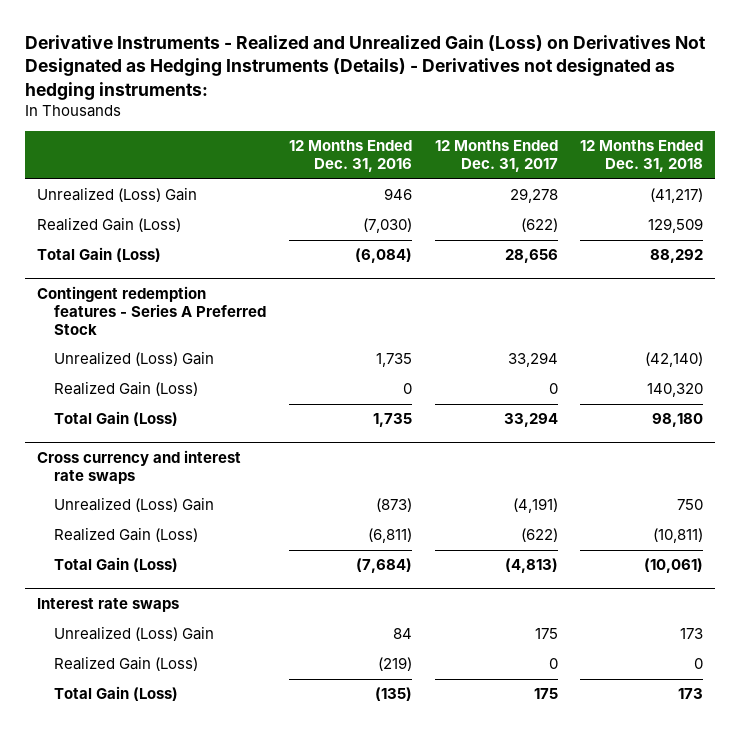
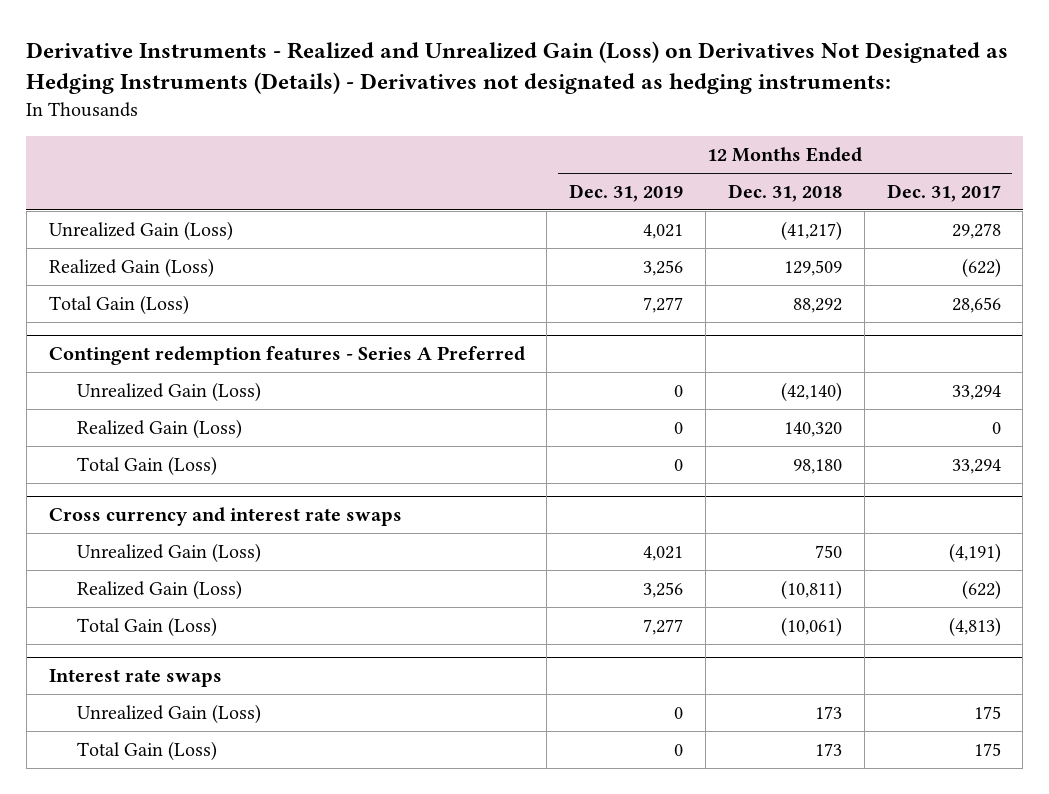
[288,140,412,173] 12 Months Ended Dec. 31, 2016 -> none
none -> [569,184,684,203] Dec. 31, 2019
[36,187,197,203] Unrealized (Loss) Gain -> [48,220,233,241] Unrealized Gain (Loss)
[36,286,267,335] Contingent redemption features - Series A Preferred Stock -> [48,345,525,365] Contingent redemption features - Series A Preferred
[54,351,215,367] Unrealized (Loss) Gain -> [76,381,261,402] Unrealized Gain (Loss)
[54,497,215,513] Unrealized (Loss) Gain -> [76,542,261,563] Unrealized Gain (Loss)
[54,656,199,672] Realized Gain (Loss) -> none
[54,626,215,642] Unrealized (Loss) Gain -> [76,703,261,724] Unrealized Gain (Loss)

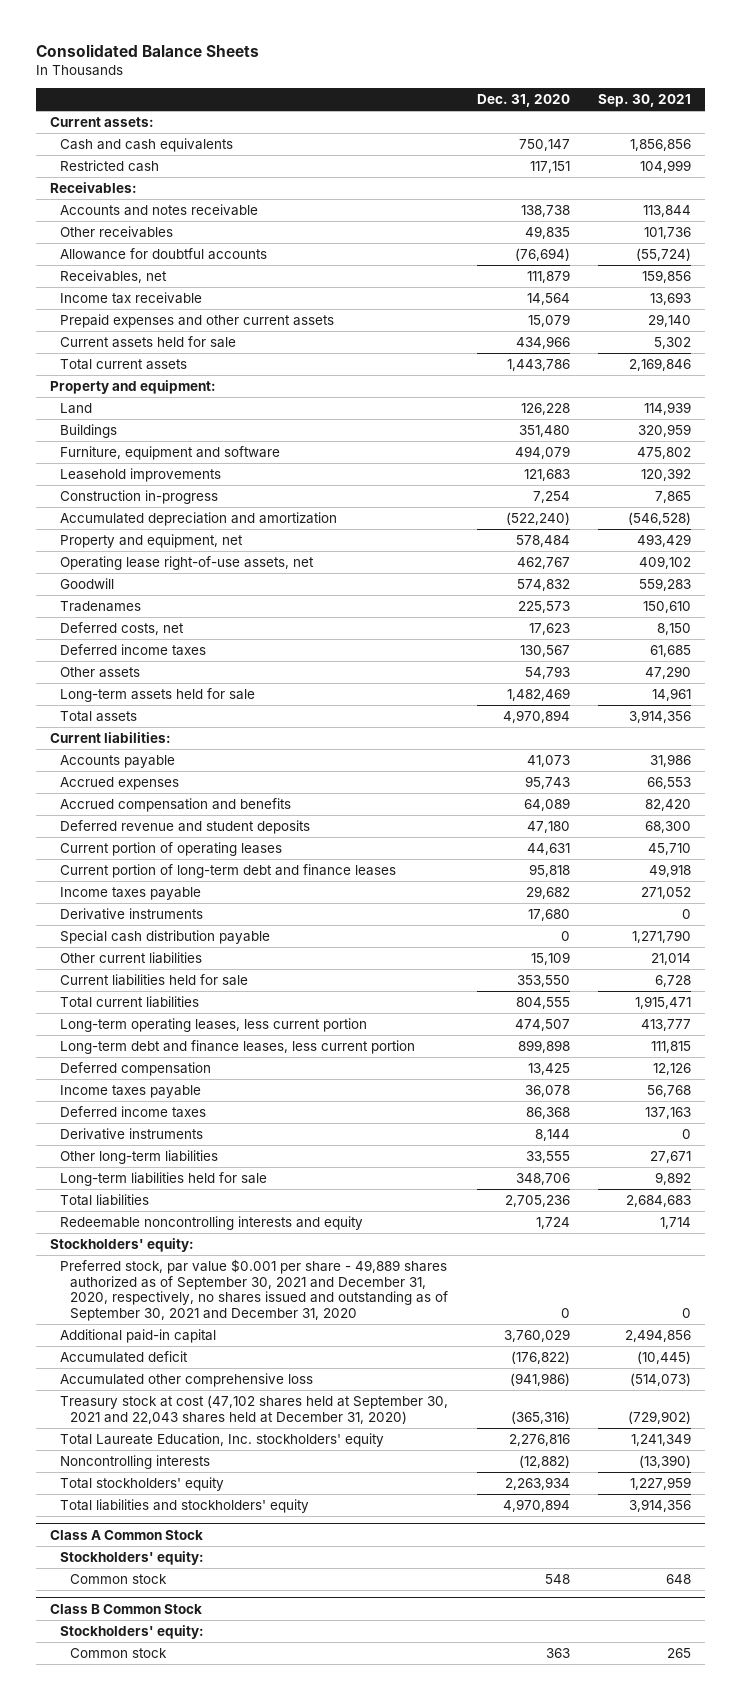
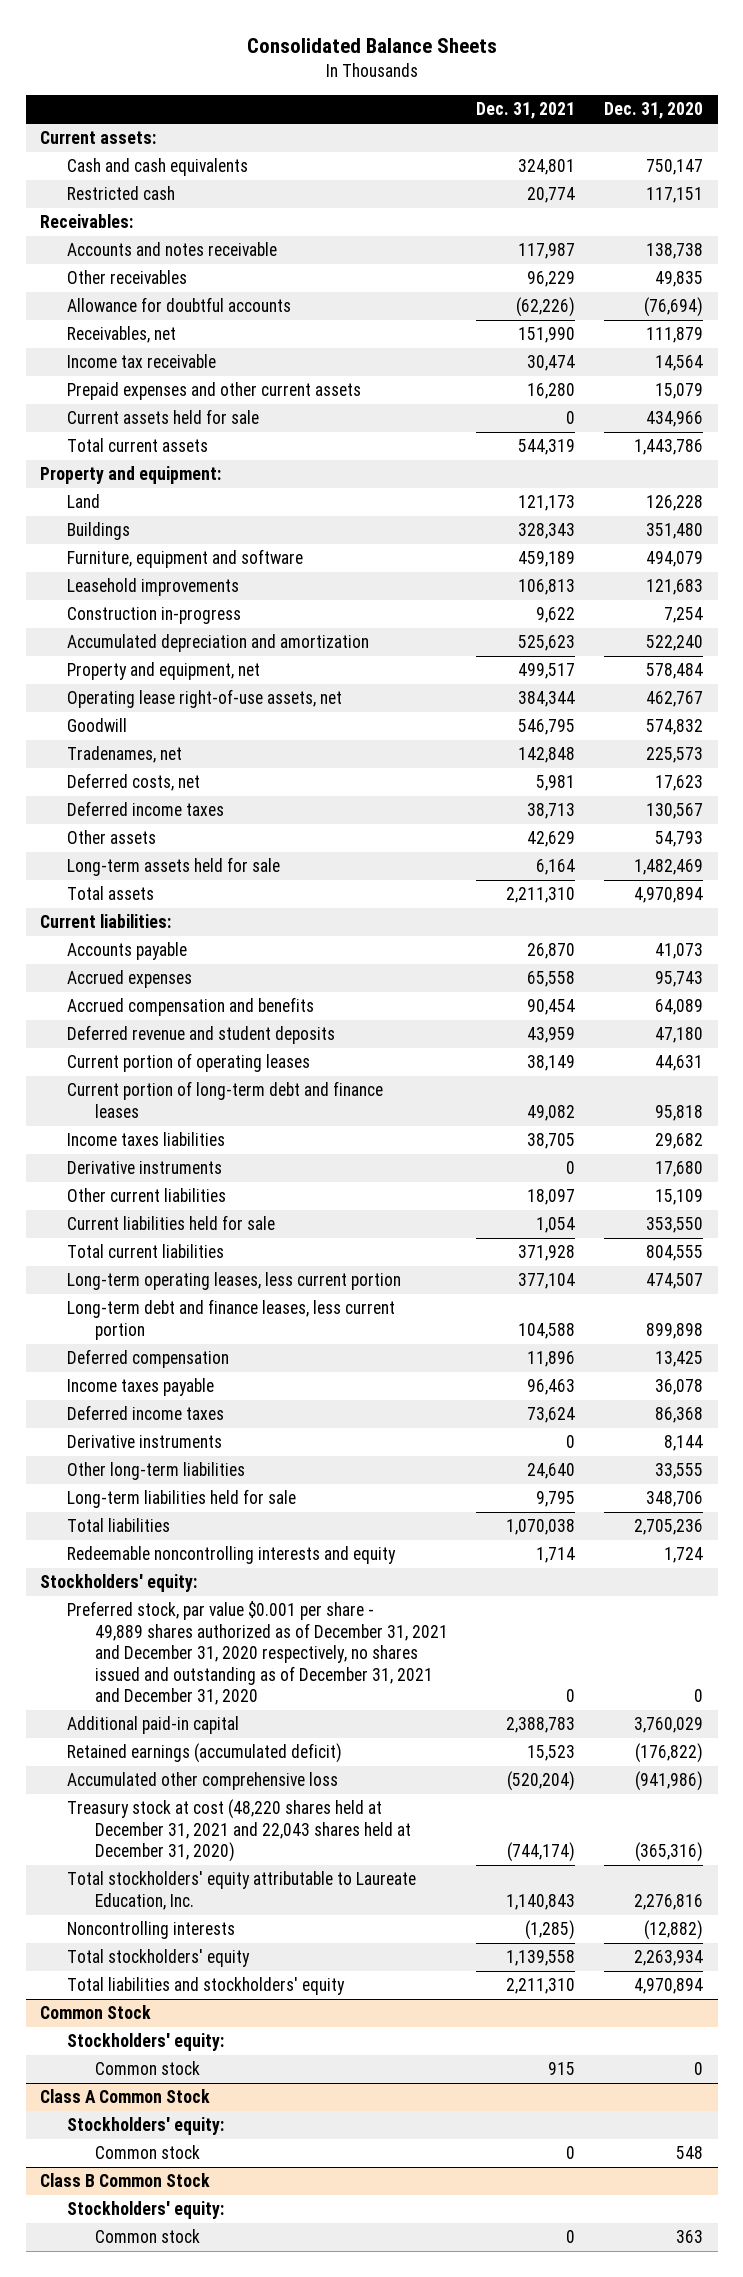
[598,93,692,107] Sep. 30, 2021 -> none
none -> [476,102,576,120] Dec. 31, 2021
[505,511,570,525] (522,240) -> [646,635,704,652] 522,240
[60,600,142,612] Tradenames -> [67,746,183,764] Tradenames, net
[60,886,202,900] Income taxes payable -> [67,1132,226,1147] Income taxes liabilities
[60,929,271,944] Special cash distribution payable -> none
[60,1258,449,1321] Preferred stock, par value $0.001 per share - 49,889 shares authorized as of September 30, 2021 and December 31, 2020, respectively, no shares issued and outstanding as of September 30, 2021 and December 31, 2020 -> [67,1601,448,1706] Preferred stock, par value $0.001 per share - 49,889 shares authorized as of December 31, 2021 and December 31, 2020 respectively, no shares issued and outstanding as of December 31, 2021 and December 31, 2020
[60,1350,189,1363] Accumulated deficit -> [67,1743,343,1764] Retained earnings (accumulated deficit)
[60,1394,449,1424] Treasury stock at cost (47,102 shares held at September 30, 2021 and 22,043 shares held at December 31, 2020) -> [67,1799,411,1863] Treasury stock at cost (48,220 shares held at December 31, 2021 and 22,043 shares held at December 31, 2020)
[60,1432,385,1447] Total Laureate Education, Inc. stockholders' equity -> [67,1871,417,1910] Total stockholders' equity attributable to Laureate Education, Inc.
none -> [40,2005,152,2020] Common Stock
none -> [67,2033,225,2052] Stockholders' equity:
none -> [94,2061,200,2076] Common stock

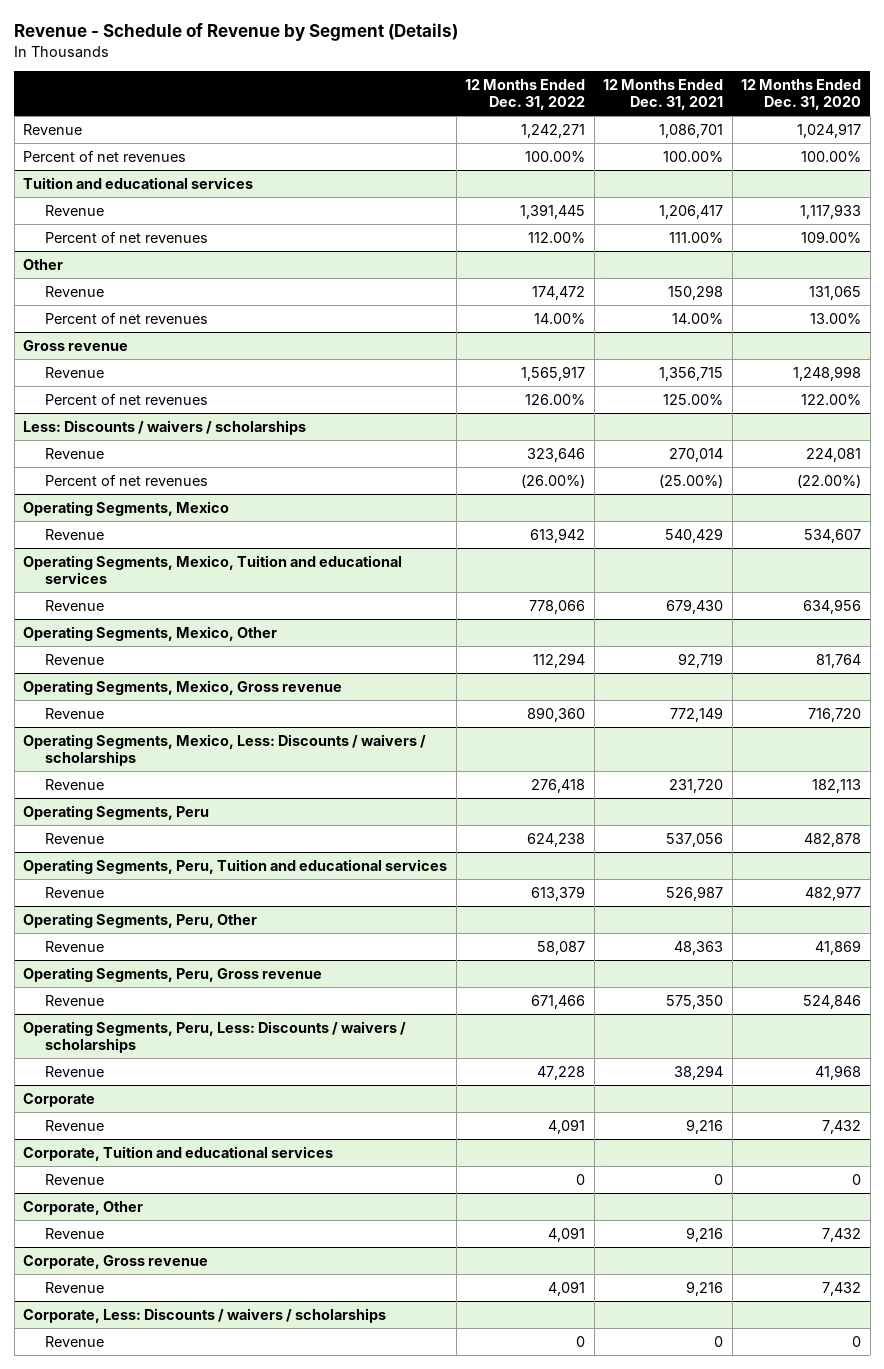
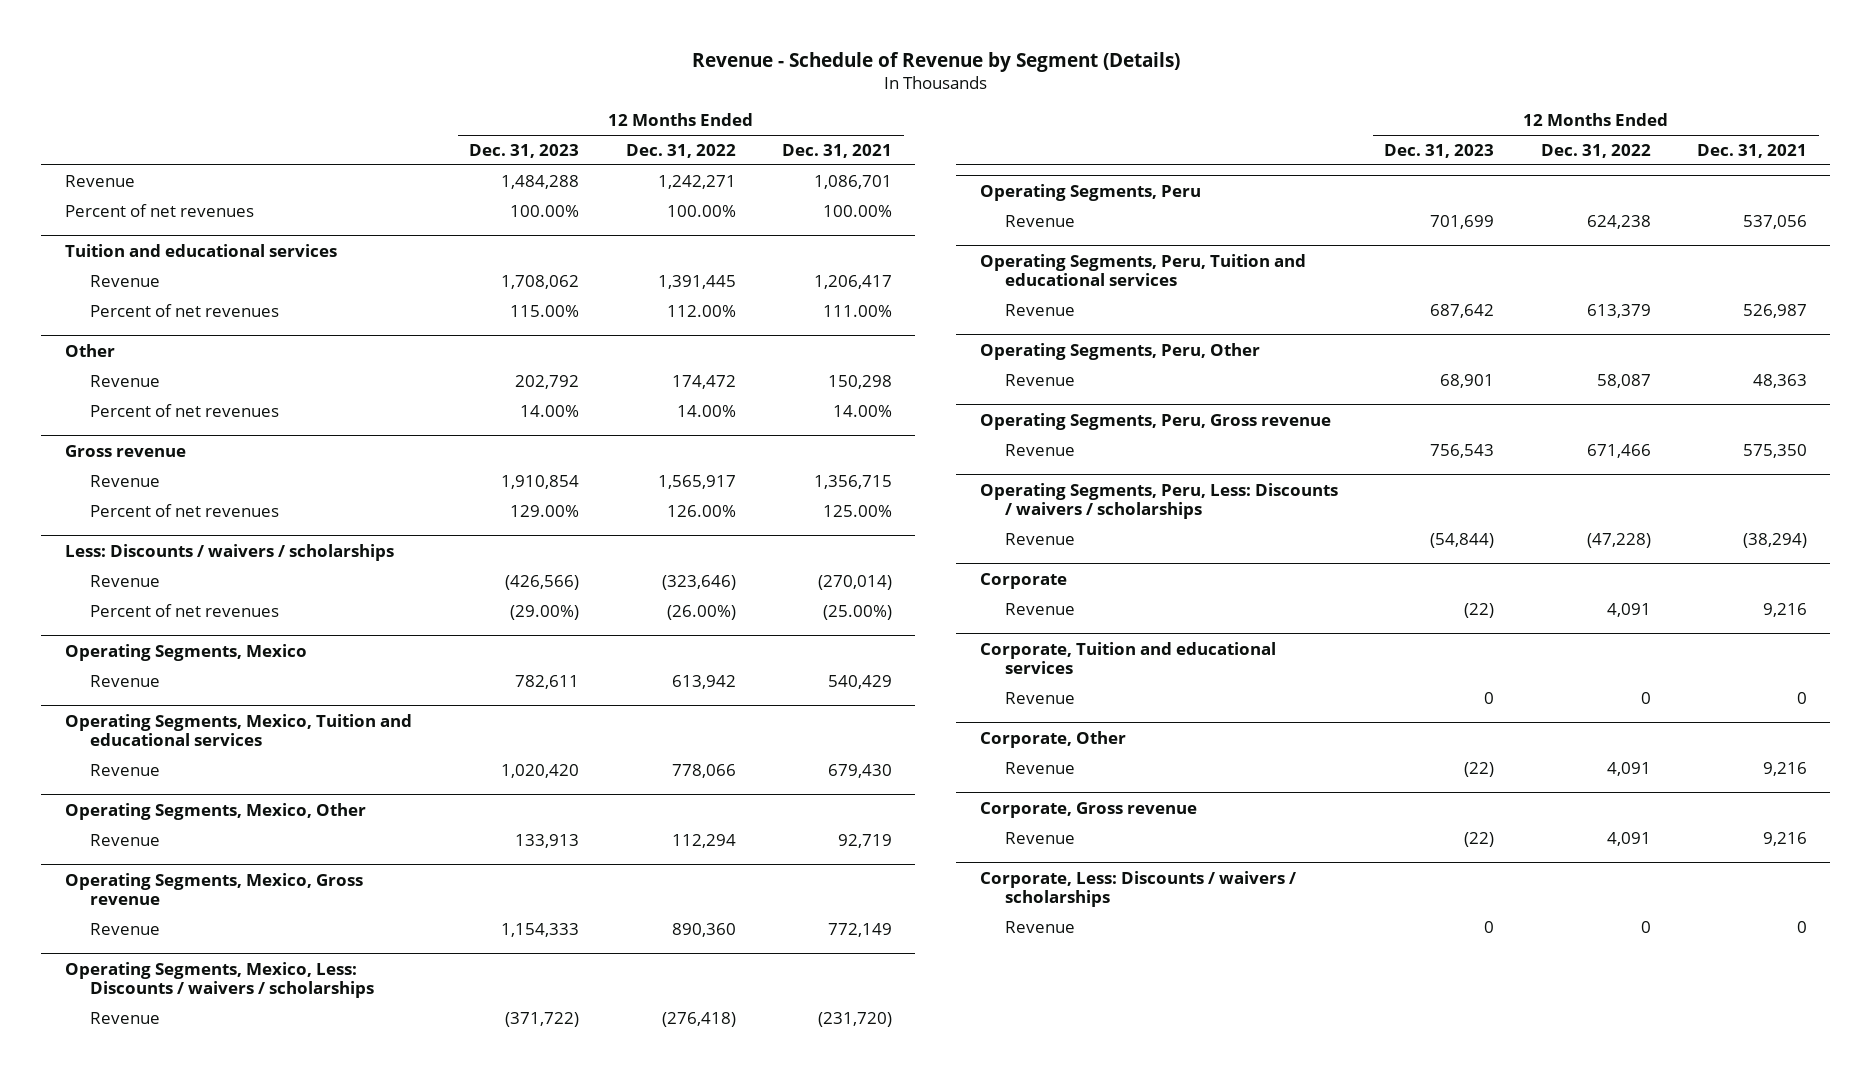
[741,79,862,111] 12 Months Ended Dec. 31, 2020 -> none
none -> [469,143,580,158] Dec. 31, 2023
[527,447,586,462] 323,646 -> [661,574,736,590] (323,646)
[669,447,724,462] 270,014 -> [818,574,893,590] (270,014)
[531,778,586,793] 276,418 -> [661,1011,736,1027] (276,418)
[669,778,724,793] 231,720 -> [818,1011,893,1027] (231,720)
[537,1065,586,1080] 47,228 -> [1586,532,1651,548] (47,228)
[674,1064,724,1080] 38,294 -> [1743,532,1808,548] (38,294)

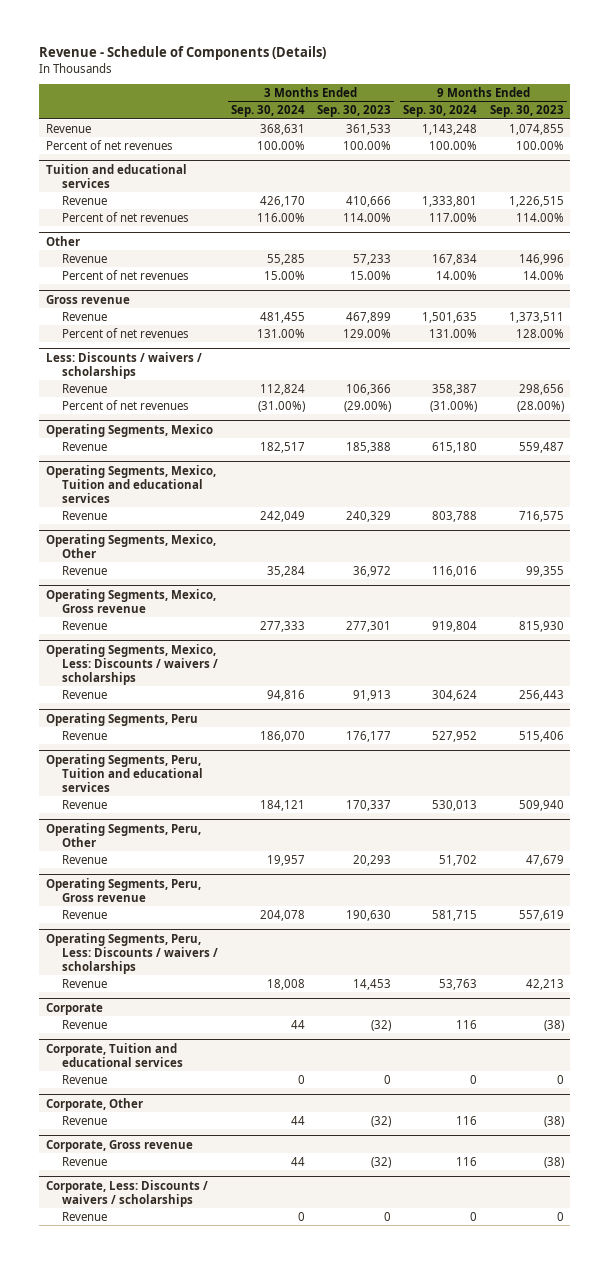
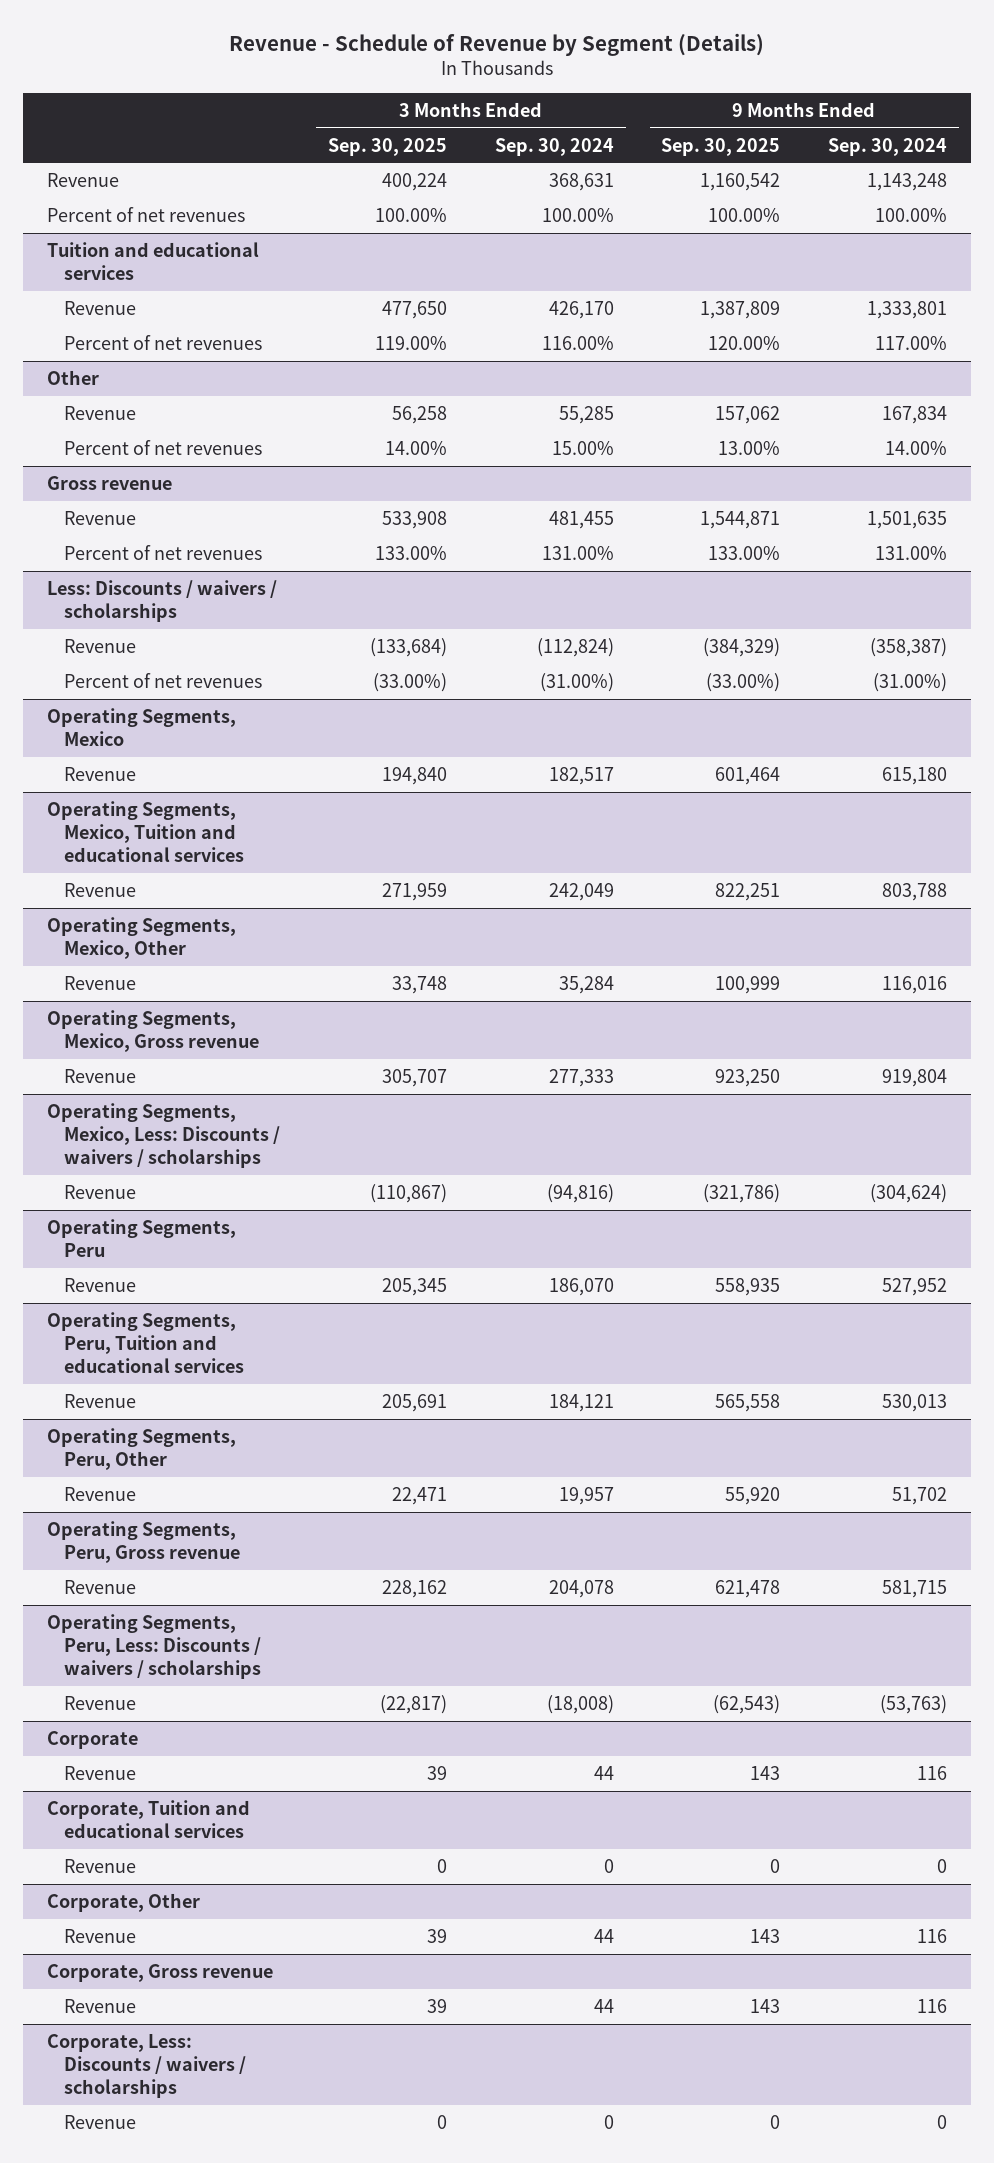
[39,46,327,61] Revenue - Schedule of Components (Details) -> [229,32,765,56] Revenue - Schedule of Revenue by Segment (Details)
[317,105,392,118] Sep. 30, 2023 -> none
[489,105,564,118] Sep. 30, 2023 -> none
none -> [327,137,447,156] Sep. 30, 2025
none -> [661,137,781,156] Sep. 30, 2025
[259,383,305,395] 112,824 -> [536,637,614,657] (112,824)
[432,383,478,395] 358,387 -> [870,637,948,657] (358,387)
[266,689,305,701] 94,816 -> [546,1183,614,1203] (94,816)
[432,689,478,701] 304,624 -> [870,1183,948,1203] (304,624)
[266,978,305,990] 18,008 -> [546,1694,614,1714] (18,008)
[439,978,478,990] 53,763 -> [880,1694,948,1714] (53,763)

